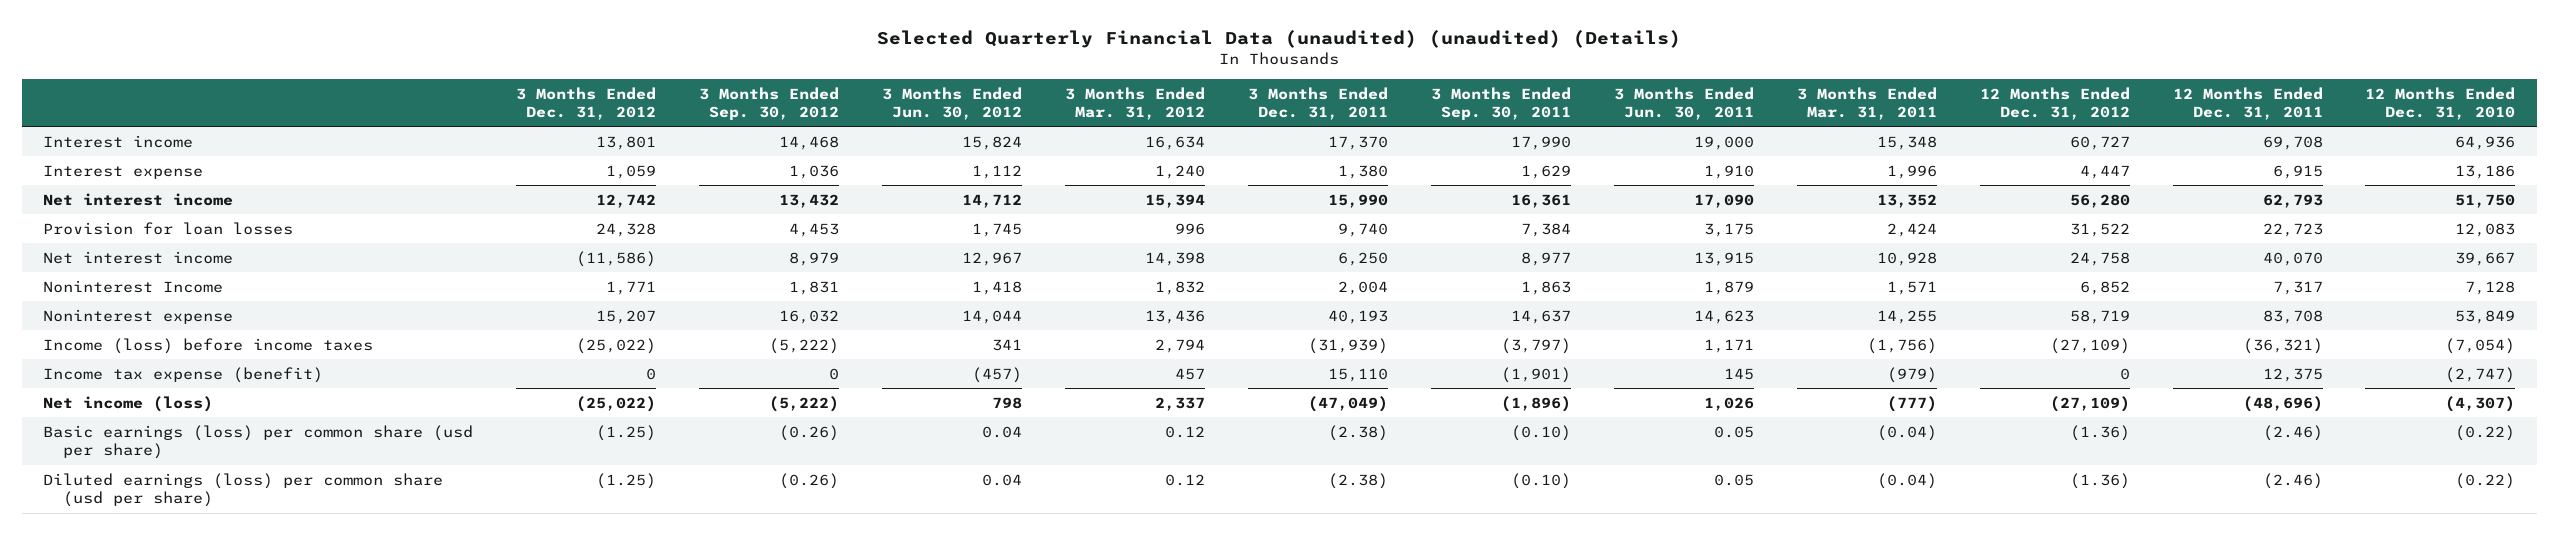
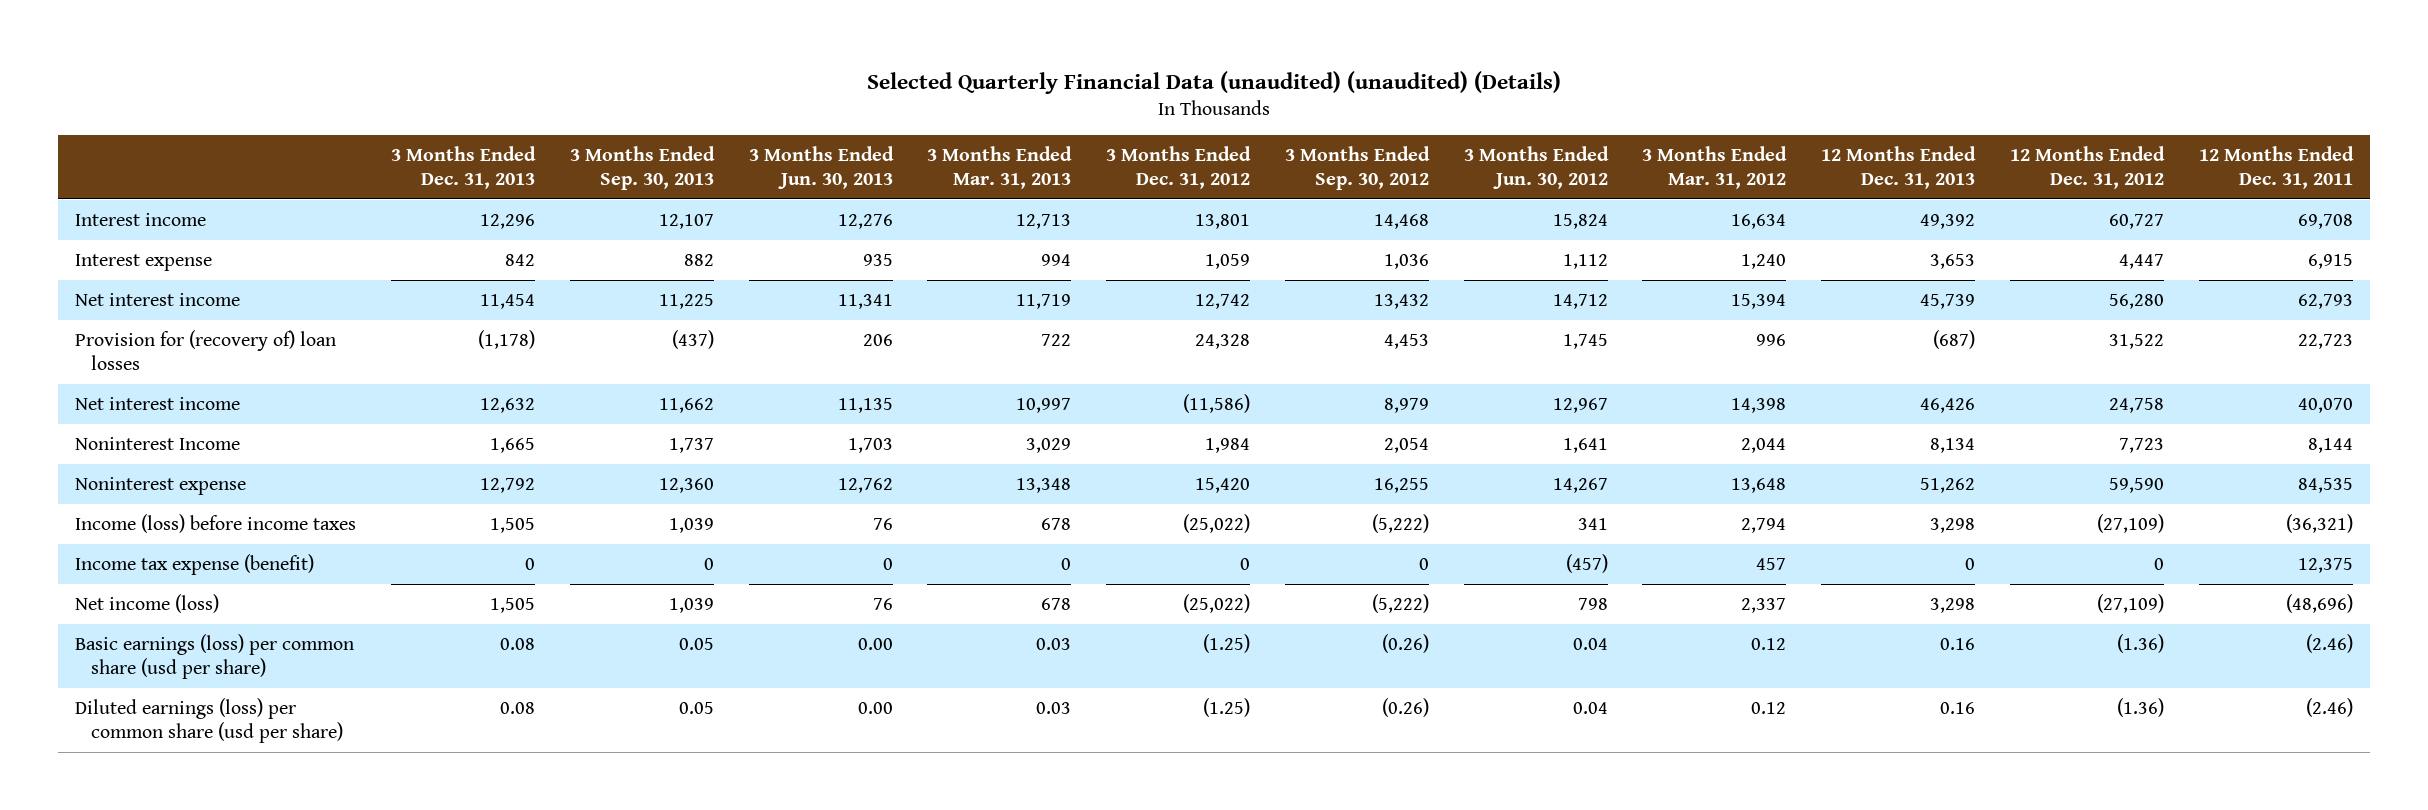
[1247,86,1388,120] 3 Months Ended Dec. 31, 2011 -> none
[1430,86,1571,120] 3 Months Ended Sep. 30, 2011 -> none
[1613,86,1754,120] 3 Months Ended Jun. 30, 2011 -> none
[1796,86,1937,120] 3 Months Ended Mar. 31, 2011 -> none
[2365,86,2516,120] 12 Months Ended Dec. 31, 2010 -> none
none -> [391,145,537,189] 3 Months Ended Dec. 31, 2013
none -> [569,145,715,190] 3 Months Ended Sep. 30, 2013
none -> [748,145,894,189] 3 Months Ended Jun. 30, 2013
none -> [927,145,1073,189] 3 Months Ended Mar. 31, 2013
none -> [1821,145,1977,189] 12 Months Ended Dec. 31, 2013
[43,221,294,235] Provision for loan losses -> [75,329,337,371] Provision for (recovery of) loan losses
[606,280,657,295] 1,771 -> [1205,437,1251,453] 1,984
[789,280,840,295] 1,831 -> [1383,437,1429,453] 2,054
[972,280,1023,295] 1,418 -> [1562,437,1608,453] 1,641
[1154,280,1205,295] 1,832 -> [1741,437,1787,453] 2,044
[2079,280,2130,295] 6,852 -> [2118,437,2164,453] 7,723
[2272,280,2323,295] 7,317 -> [2307,437,2353,453] 8,144
[596,309,657,324] 15,207 -> [1195,477,1251,493] 15,420
[779,309,840,324] 16,032 -> [1373,477,1429,493] 16,255
[962,309,1023,324] 14,044 -> [1552,477,1608,493] 14,267
[1144,309,1205,324] 13,436 -> [1731,477,1787,493] 13,648
[2069,309,2130,324] 58,719 -> [2108,477,2164,493] 59,590
[2262,309,2323,324] 83,708 -> [2297,477,2353,493] 84,535

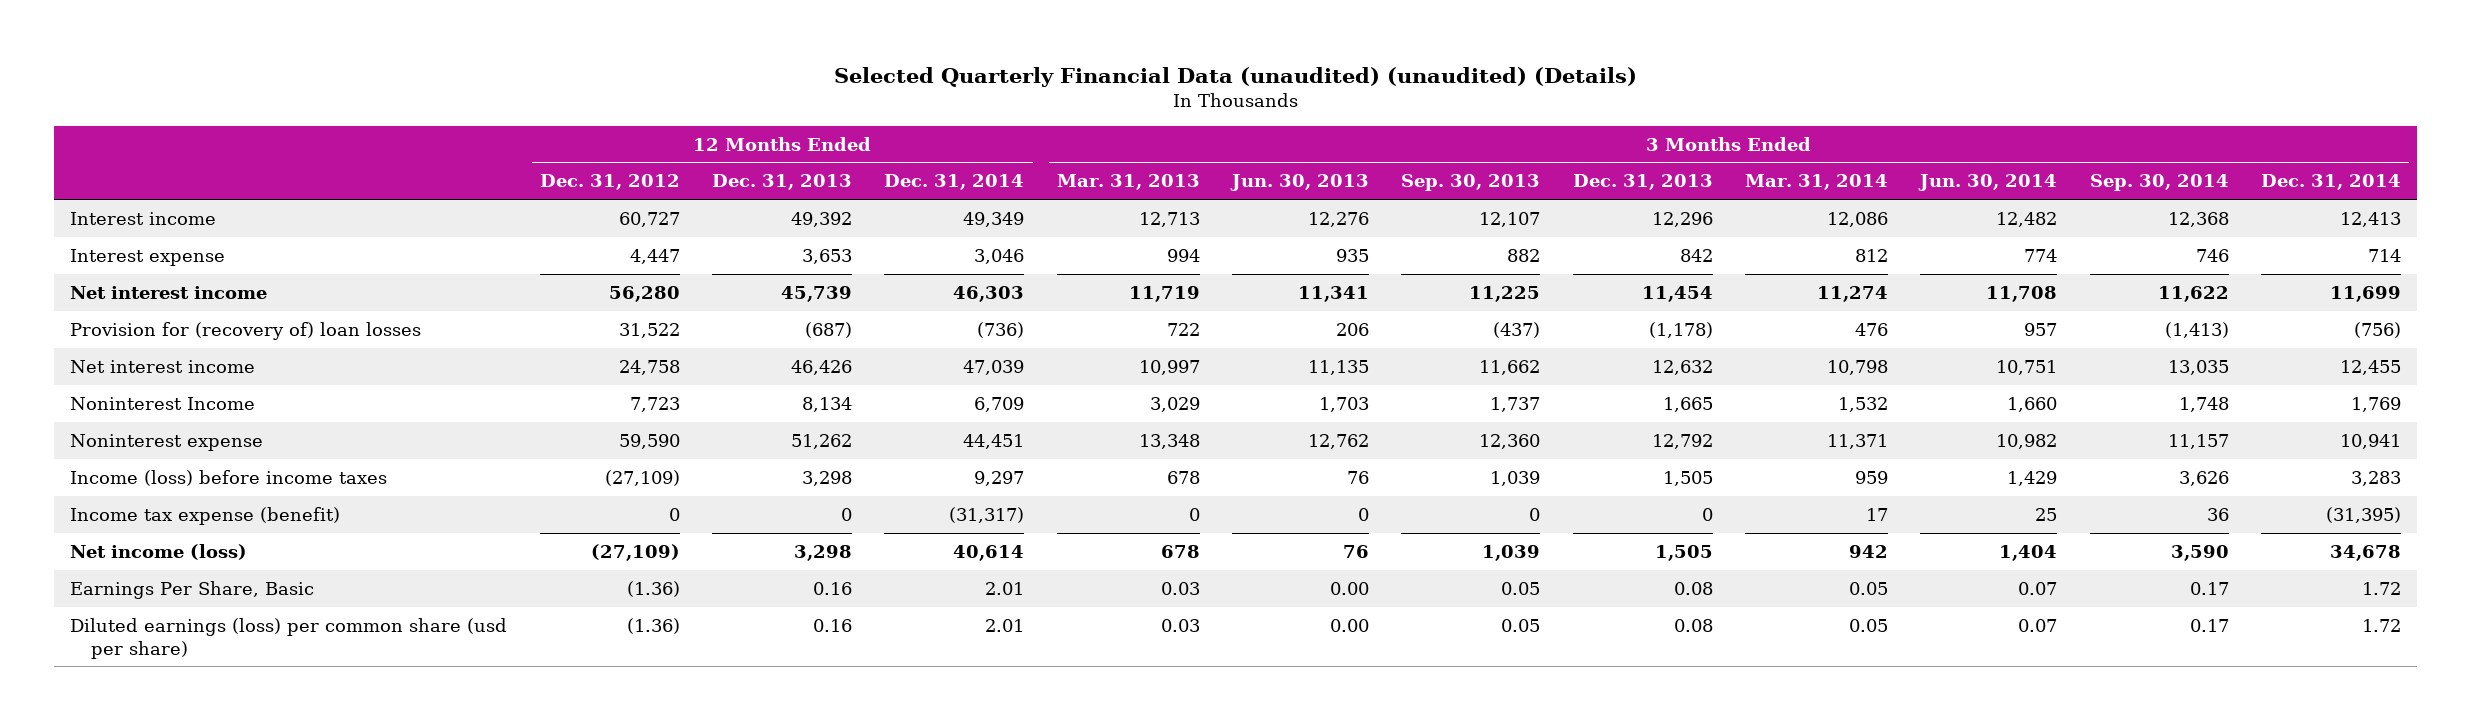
[1106,145,1252,189] 3 Months Ended Dec. 31, 2012 -> none
[1284,145,1430,190] 3 Months Ended Sep. 30, 2012 -> none
[1463,145,1609,189] 3 Months Ended Jun. 30, 2012 -> none
[1642,145,1788,189] 3 Months Ended Mar. 31, 2012 -> none
[2198,145,2354,189] 12 Months Ended Dec. 31, 2011 -> none
none -> [884,174,1025,191] Dec. 31, 2014
none -> [1744,174,1888,191] Mar. 31, 2014
none -> [1918,174,2058,192] Jun. 30, 2014
none -> [2089,174,2229,192] Sep. 30, 2014
none -> [2260,174,2401,191] Dec. 31, 2014
[75,633,355,680] Basic earnings (loss) per common share (usd per share) -> [70,581,315,600] Earnings Per Share, Basic

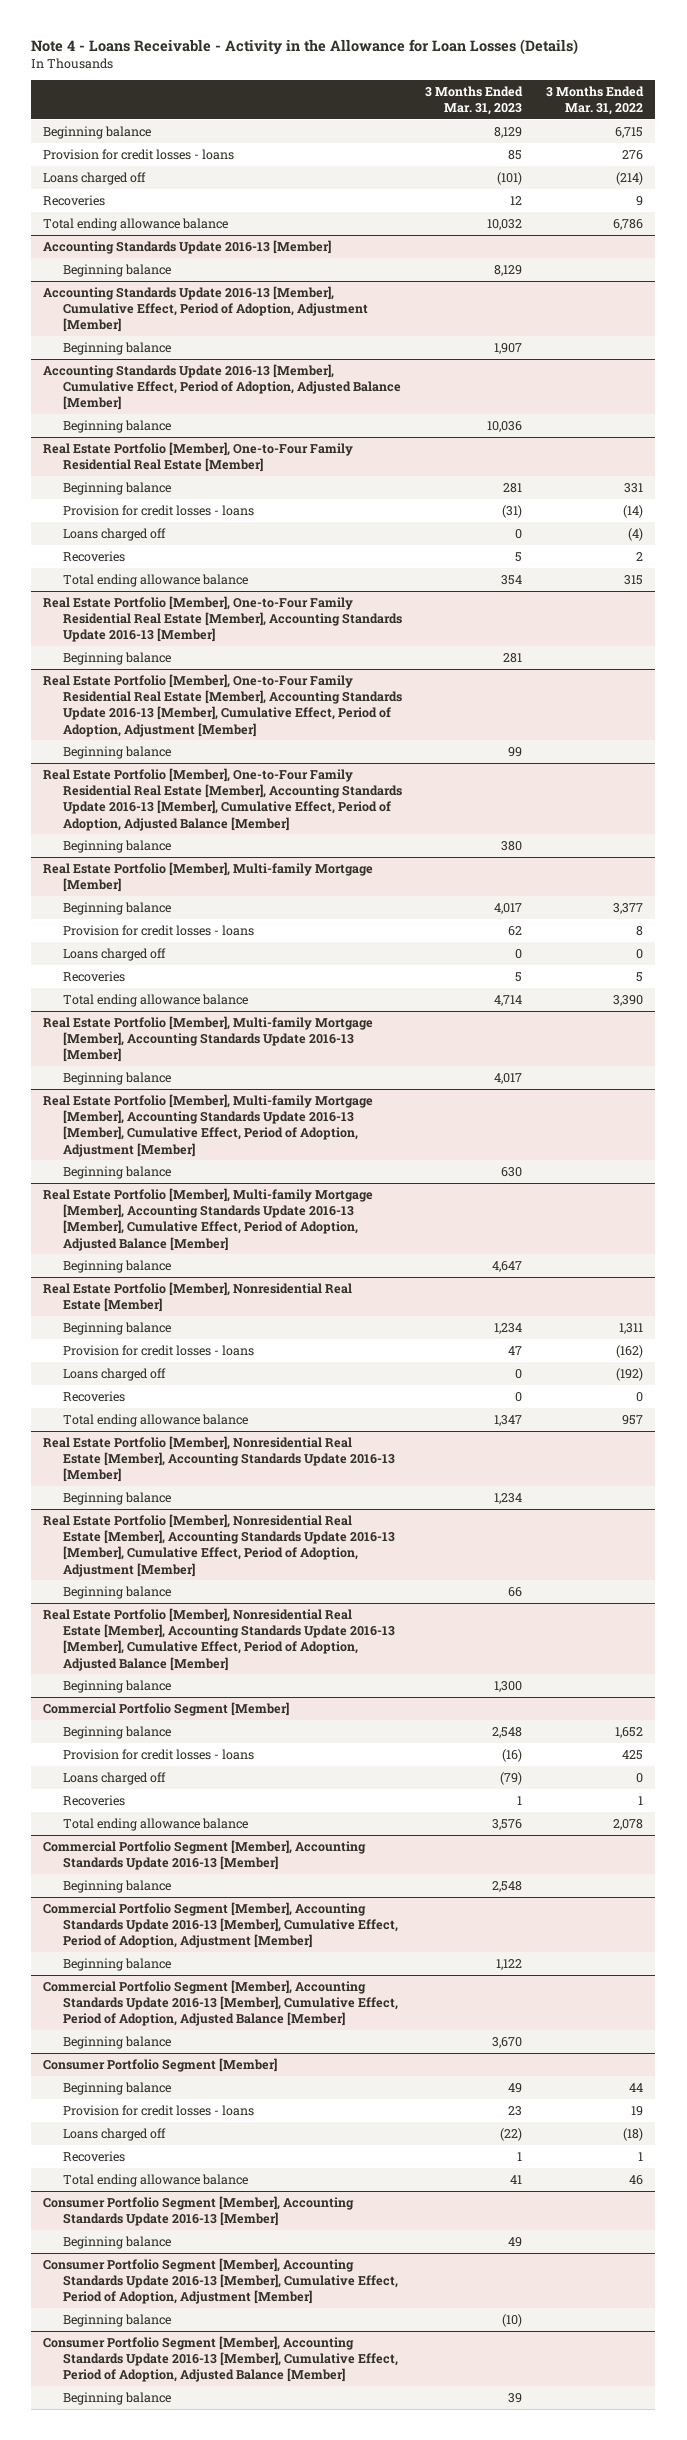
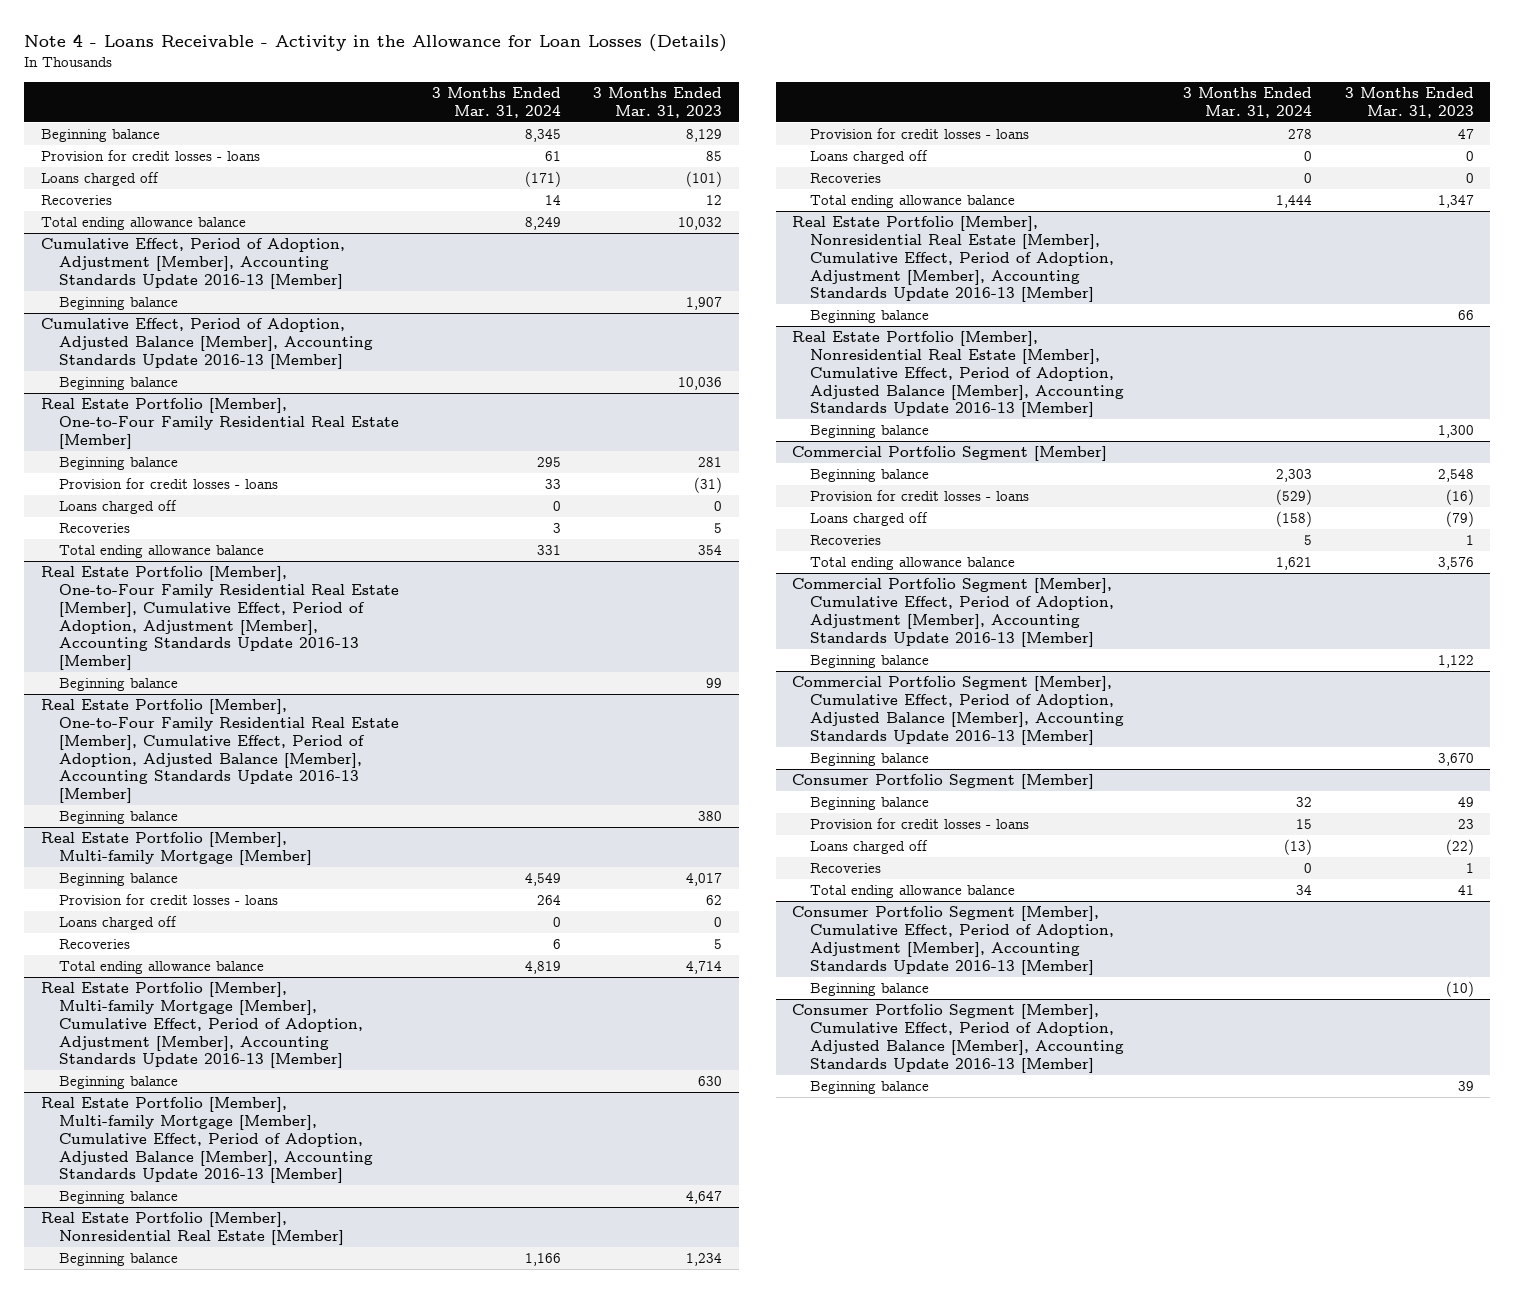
[546,85,645,116] 3 Months Ended Mar. 31, 2022 -> none
none -> [431,87,561,118] 3 Months Ended Mar. 31, 2024
[43,239,332,254] Accounting Standards Update 2016-13 [Member] -> none
[62,263,171,277] Beginning balance -> none
[43,285,368,333] Accounting Standards Update 2016-13 [Member], Cumulative Effect, Period of Adoption, Adjustment [Member] -> [40,238,345,289] Cumulative Effect, Period of Adoption, Adjustment [Member], Accounting Standards Update 2016-13 [Member]
[43,363,401,411] Accounting Standards Update 2016-13 [Member], Cumulative Effect, Period of Adoption, Adjusted Balance [Member] -> [40,318,373,369] Cumulative Effect, Period of Adoption, Adjusted Balance [Member], Accounting Standards Update 2016-13 [Member]
[43,595,402,643] Real Estate Portfolio [Member], One-to-Four Family Residential Real Estate [Member], Accounting Standards Update 2016-13 [Member] -> none
[62,651,171,665] Beginning balance -> none
[43,673,402,737] Real Estate Portfolio [Member], One-to-Four Family Residential Real Estate [Member], Accounting Standards Update 2016-13 [Member], Cumulative Effect, Period of Adoption, Adjustment [Member] -> [40,566,399,671] Real Estate Portfolio [Member], One-to-Four Family Residential Real Estate [Member], Cumulative Effect, Period of Adoption, Adjustment [Member], Accounting Standards Update 2016-13 [Member]
[43,767,402,831] Real Estate Portfolio [Member], One-to-Four Family Residential Real Estate [Member], Accounting Standards Update 2016-13 [Member], Cumulative Effect, Period of Adoption, Adjusted Balance [Member] -> [40,699,399,804] Real Estate Portfolio [Member], One-to-Four Family Residential Real Estate [Member], Cumulative Effect, Period of Adoption, Adjusted Balance [Member], Accounting Standards Update 2016-13 [Member]
[43,1015,374,1063] Real Estate Portfolio [Member], Multi-family Mortgage [Member], Accounting Standards Update 2016-13 [Member] -> none
[62,1071,171,1085] Beginning balance -> none
[43,1093,374,1157] Real Estate Portfolio [Member], Multi-family Mortgage [Member], Accounting Standards Update 2016-13 [Member], Cumulative Effect, Period of Adoption, Adjustment [Member] -> [40,982,363,1069] Real Estate Portfolio [Member], Multi-family Mortgage [Member], Cumulative Effect, Period of Adoption, Adjustment [Member], Accounting Standards Update 2016-13 [Member]
[43,1187,374,1251] Real Estate Portfolio [Member], Multi-family Mortgage [Member], Accounting Standards Update 2016-13 [Member], Cumulative Effect, Period of Adoption, Adjusted Balance [Member] -> [40,1097,373,1184] Real Estate Portfolio [Member], Multi-family Mortgage [Member], Cumulative Effect, Period of Adoption, Adjusted Balance [Member], Accounting Standards Update 2016-13 [Member]
[43,1435,395,1483] Real Estate Portfolio [Member], Nonresidential Real Estate [Member], Accounting Standards Update 2016-13 [Member] -> none
[62,1491,171,1505] Beginning balance -> none
[43,1513,395,1577] Real Estate Portfolio [Member], Nonresidential Real Estate [Member], Accounting Standards Update 2016-13 [Member], Cumulative Effect, Period of Adoption, Adjustment [Member] -> [791,216,1115,303] Real Estate Portfolio [Member], Nonresidential Real Estate [Member], Cumulative Effect, Period of Adoption, Adjustment [Member], Accounting Standards Update 2016-13 [Member]
[43,1607,395,1671] Real Estate Portfolio [Member], Nonresidential Real Estate [Member], Accounting Standards Update 2016-13 [Member], Cumulative Effect, Period of Adoption, Adjusted Balance [Member] -> [791,331,1125,418] Real Estate Portfolio [Member], Nonresidential Real Estate [Member], Cumulative Effect, Period of Adoption, Adjusted Balance [Member], Accounting Standards Update 2016-13 [Member]
[43,1839,367,1871] Commercial Portfolio Segment [Member], Accounting Standards Update 2016-13 [Member] -> none
[62,1879,171,1893] Beginning balance -> none
[43,1901,398,1949] Commercial Portfolio Segment [Member], Accounting Standards Update 2016-13 [Member], Cumulative Effect, Period of Adoption, Adjustment [Member] -> [791,578,1115,647] Commercial Portfolio Segment [Member], Cumulative Effect, Period of Adoption, Adjustment [Member], Accounting Standards Update 2016-13 [Member]
[43,1979,398,2027] Commercial Portfolio Segment [Member], Accounting Standards Update 2016-13 [Member], Cumulative Effect, Period of Adoption, Adjusted Balance [Member] -> [791,676,1125,745] Commercial Portfolio Segment [Member], Cumulative Effect, Period of Adoption, Adjusted Balance [Member], Accounting Standards Update 2016-13 [Member]
[43,2195,355,2227] Consumer Portfolio Segment [Member], Accounting Standards Update 2016-13 [Member] -> none
[62,2235,171,2249] Beginning balance -> none
[43,2257,398,2305] Consumer Portfolio Segment [Member], Accounting Standards Update 2016-13 [Member], Cumulative Effect, Period of Adoption, Adjustment [Member] -> [791,906,1115,975] Consumer Portfolio Segment [Member], Cumulative Effect, Period of Adoption, Adjustment [Member], Accounting Standards Update 2016-13 [Member]
[43,2335,398,2383] Consumer Portfolio Segment [Member], Accounting Standards Update 2016-13 [Member], Cumulative Effect, Period of Adoption, Adjusted Balance [Member] -> [791,1004,1125,1073] Consumer Portfolio Segment [Member], Cumulative Effect, Period of Adoption, Adjusted Balance [Member], Accounting Standards Update 2016-13 [Member]

